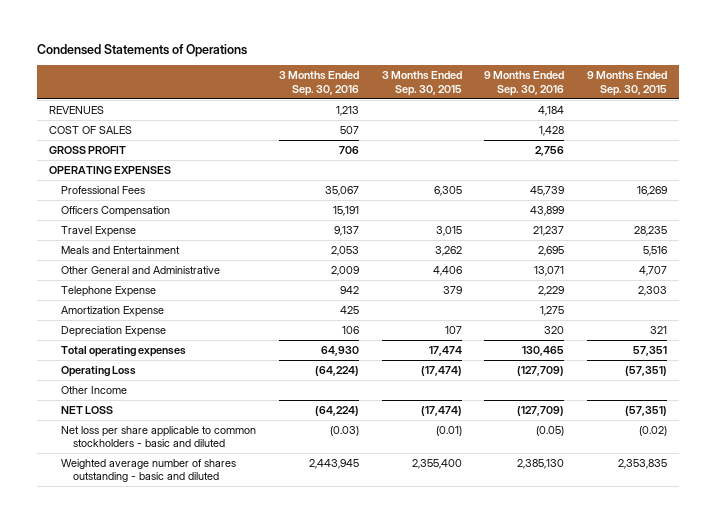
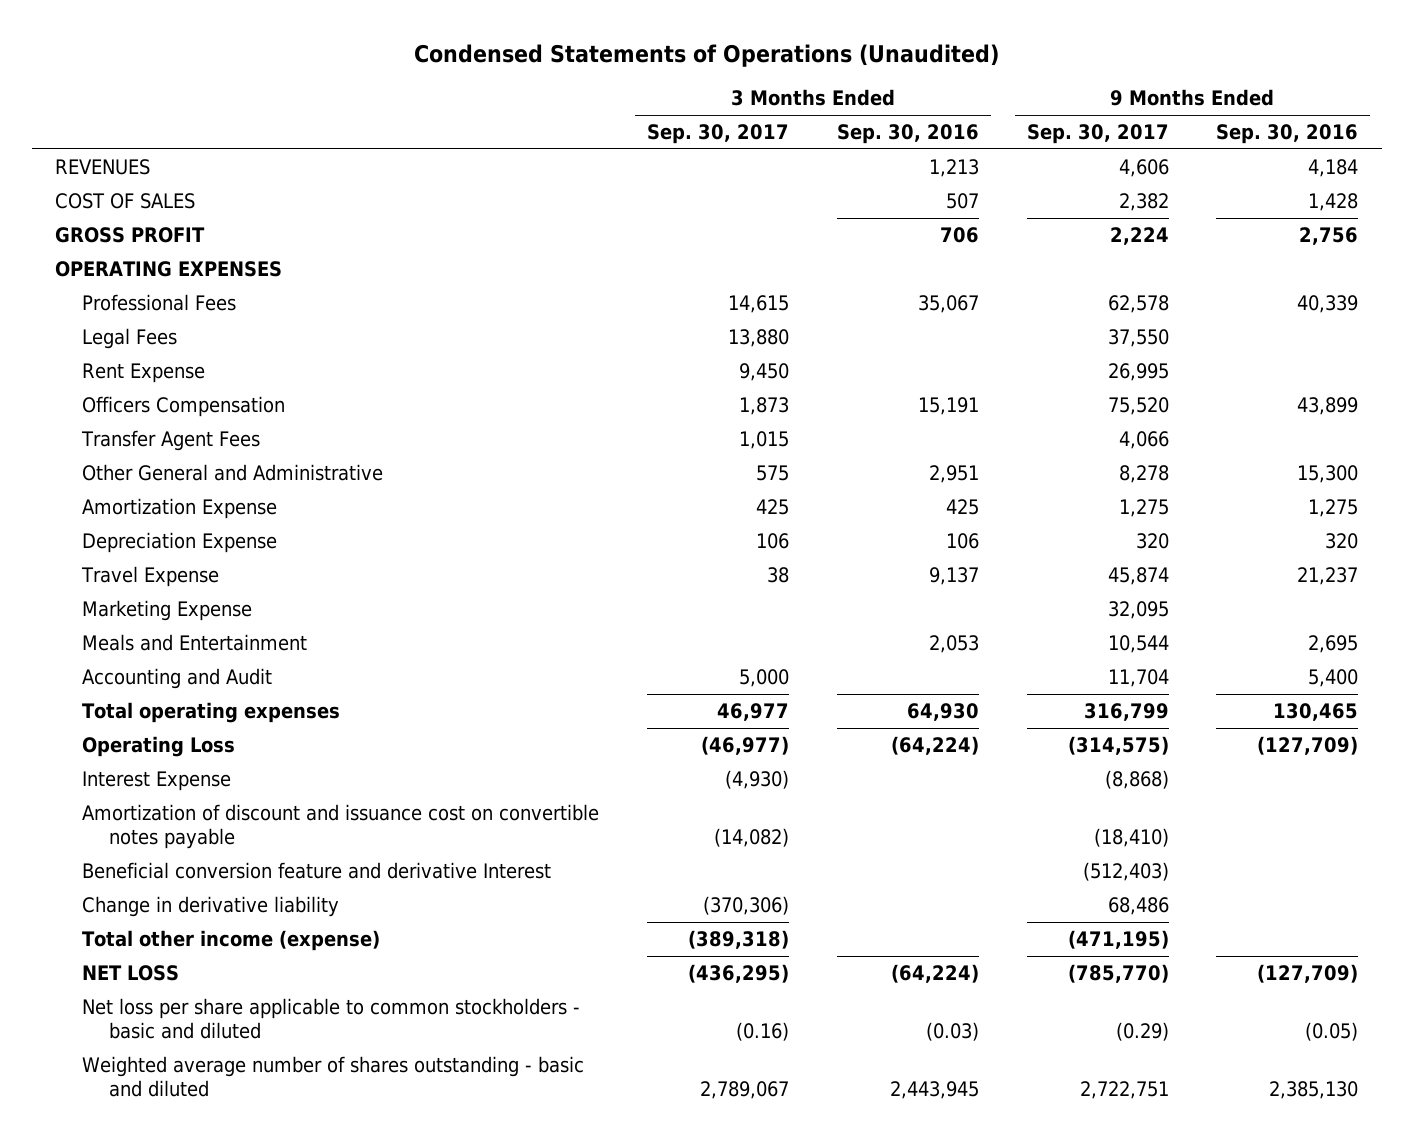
[37,44,248,58] Condensed Statements of Operations -> [413,43,999,67] Condensed Statements of Operations (Unaudited)
[381,71,462,96] 3 Months Ended Sep. 30, 2015 -> none
[587,71,668,96] 9 Months Ended Sep. 30, 2015 -> none
none -> [647,124,790,145] Sep. 30, 2017
none -> [1026,124,1169,145] Sep. 30, 2017
[530,185,565,196] 45,739 -> [1297,295,1359,314] 40,339
none -> [82,328,178,350] Legal Fees
none -> [82,363,206,384] Rent Expense
[60,285,156,297] Telephone Expense -> none
none -> [81,430,261,452] Transfer Agent Fees
[330,265,359,276] 2,009 -> [928,465,979,484] 2,951
[534,265,565,276] 13,071 -> [1297,465,1359,484] 15,300
[60,225,136,237] Travel Expense -> [81,566,220,588] Travel Expense
none -> [82,600,253,622] Marketing Expense
[60,245,180,254] Meals and Entertainment -> [82,634,308,652] Meals and Entertainment
none -> [82,668,273,690] Accounting and Audit
none -> [82,771,232,792] Interest Expense
none -> [82,804,600,849] Amortization of discount and issuance cost on convertible notes payable
none -> [82,862,552,880] Beneficial conversion feature and derivative Interest
none -> [82,896,340,918] Change in derivative liability
[60,385,127,394] Other Income -> [82,930,381,952] Total other income (expense)

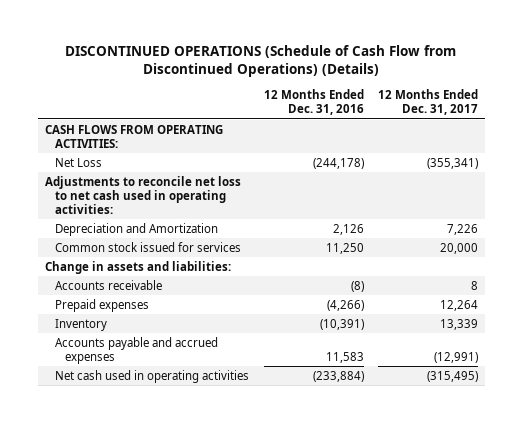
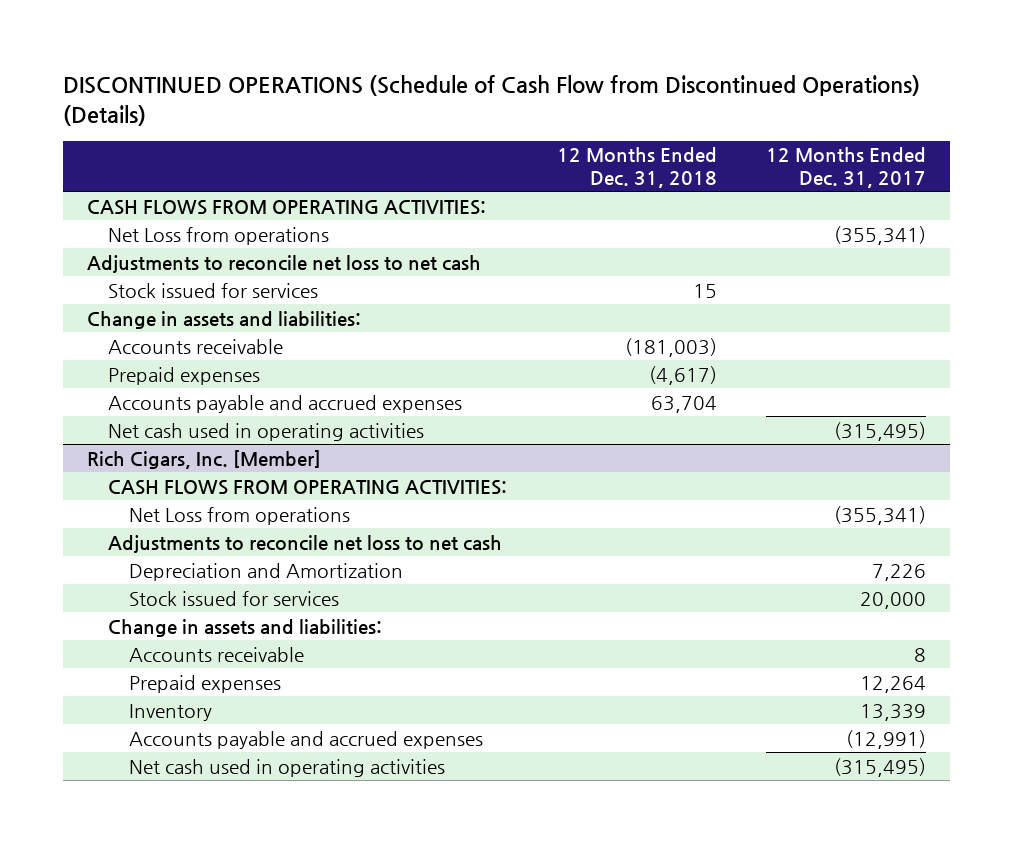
[263,89,364,116] 12 Months Ended Dec. 31, 2016 -> none
none -> [556,147,717,189] 12 Months Ended Dec. 31, 2018
[55,157,103,167] Net Loss -> [108,226,330,245] Net Loss from operations
[44,175,241,214] Adjustments to reconcile net loss to net cash used in operating activities: -> [87,254,482,273] Adjustments to reconcile net loss to net cash
none -> [108,282,319,298] Stock issued for services
none -> [87,310,362,329] Change in assets and liabilities:
none -> [108,338,284,354] Accounts receivable
none -> [108,366,261,385] Prepaid expenses
none -> [108,394,463,413] Accounts payable and accrued expenses
none -> [108,422,425,441] Net cash used in operating activities
none -> [87,449,322,469] Rich Cigars, Inc. [Member]
none -> [108,479,508,495] CASH FLOWS FROM OPERATING ACTIVITIES:
none -> [129,506,351,525] Net Loss from operations
none -> [108,534,503,553] Adjustments to reconcile net loss to net cash
[55,241,242,252] Common stock issued for services -> [129,590,340,606] Stock issued for services

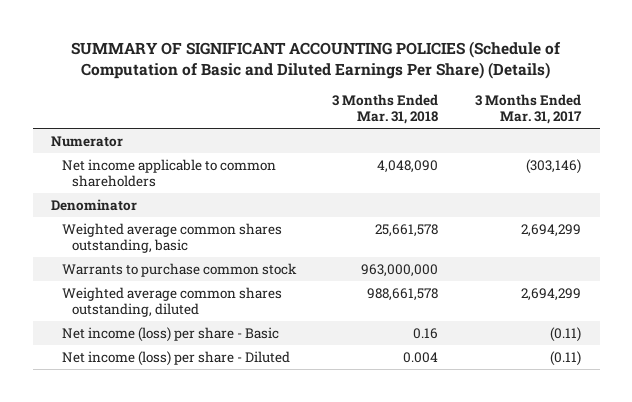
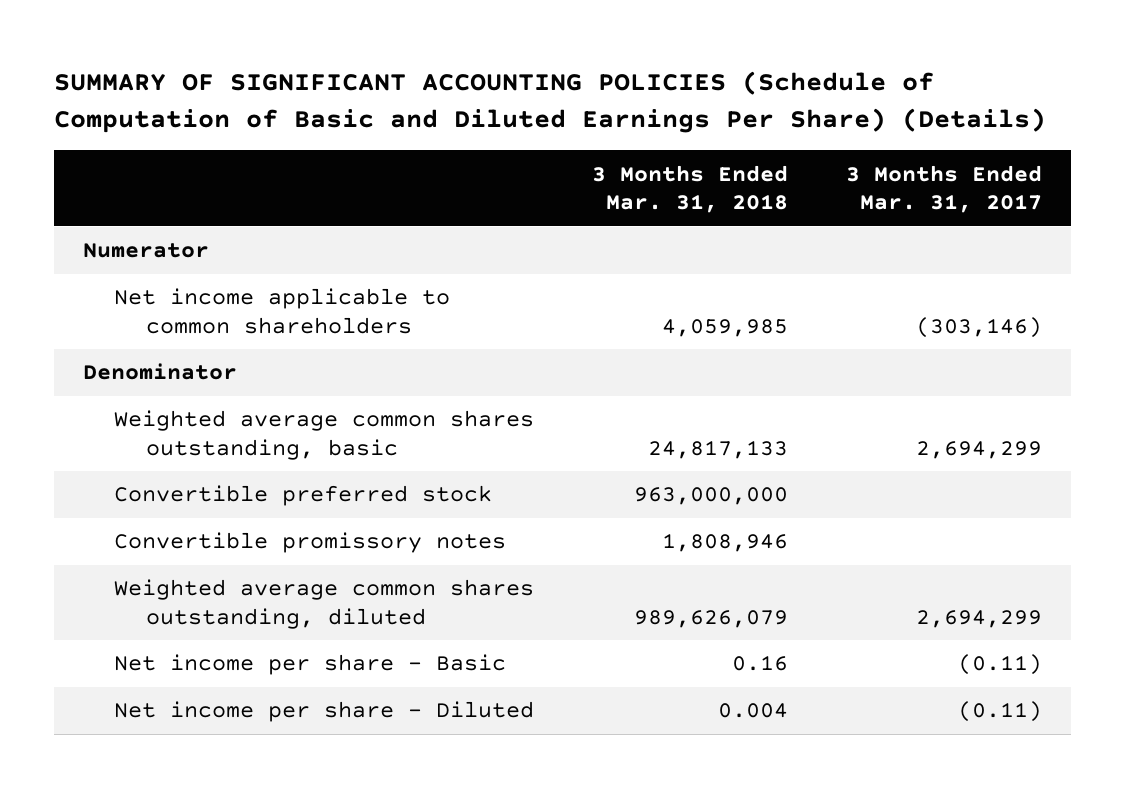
[377,159,439,173] 4,048,090 -> [662,318,789,337] 4,059,985
[375,223,439,237] 25,661,578 -> [648,439,789,459] 24,817,133
[61,262,297,277] Warrants to purchase common stock -> [114,485,493,507] Convertible preferred stock
none -> [114,532,507,554] Convertible promissory notes
[367,287,439,301] 988,661,578 -> [634,609,789,628] 989,626,079
[61,326,279,342] Net income (loss) per share - Basic -> [114,654,507,676] Net income per share - Basic
[61,350,290,366] Net income (loss) per share - Diluted -> [114,701,535,723] Net income per share - Diluted

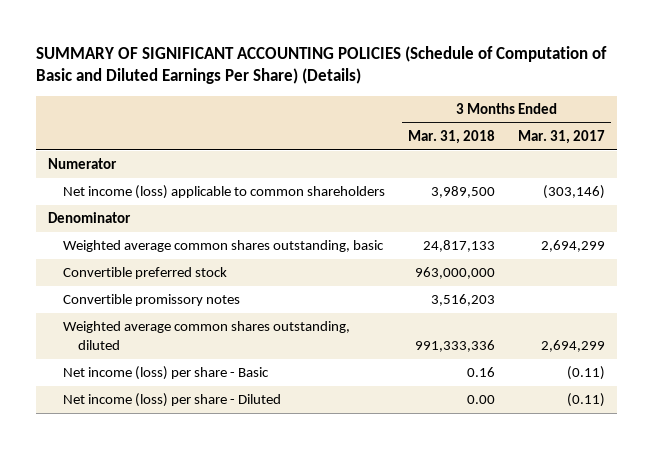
[114,288,451,334] Net income applicable to common shareholders -> [63,185,386,200] Net income (loss) applicable to common shareholders
[662,318,789,337] 4,059,985 -> [431,186,496,199] 3,989,500
[662,533,789,553] 1,808,946 -> [431,294,496,307] 3,516,203
[634,609,789,628] 989,626,079 -> [415,339,496,352] 991,333,336
[114,654,507,676] Net income per share - Basic -> [63,366,270,381] Net income (loss) per share - Basic
[114,701,535,723] Net income per share - Diluted -> [63,393,282,408] Net income (loss) per share - Diluted
[718,703,789,719] 0.004 -> [467,395,496,405] 0.00

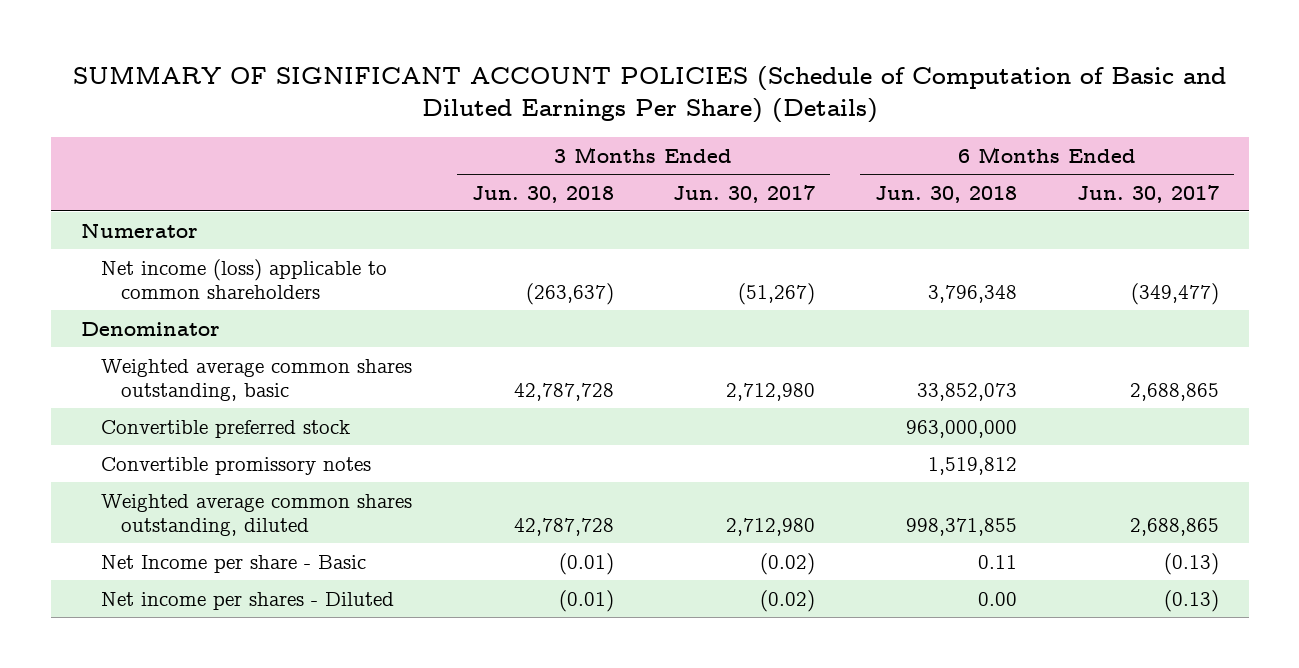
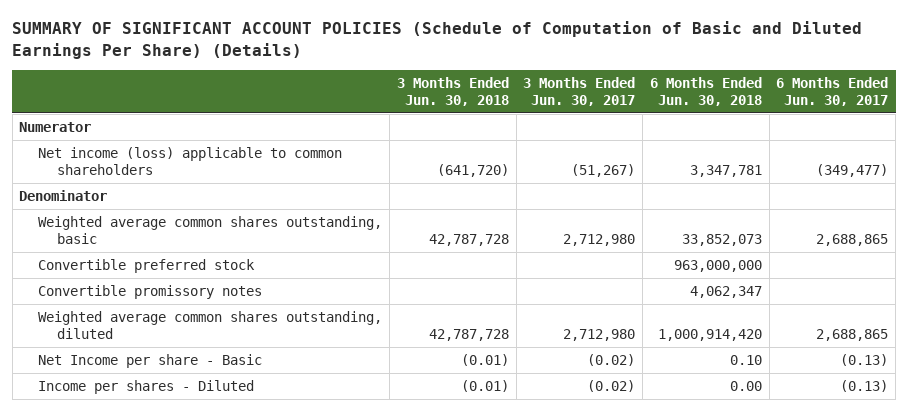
[525,282,614,305] (263,637) -> [436,163,509,177] (641,720)
[927,284,1017,303] 3,796,348 -> [689,164,762,177] 3,347,781
[927,456,1017,475] 1,519,812 -> [689,286,762,299] 4,062,347
[905,517,1017,536] 998,371,855 -> [657,328,762,341] 1,000,914,420
[977,554,1017,569] 0.11 -> [729,355,762,366] 0.10
[100,591,394,610] Net income per shares - Diluted -> [38,380,255,395] Income per shares - Diluted

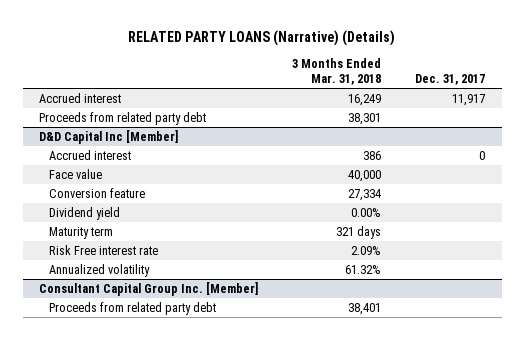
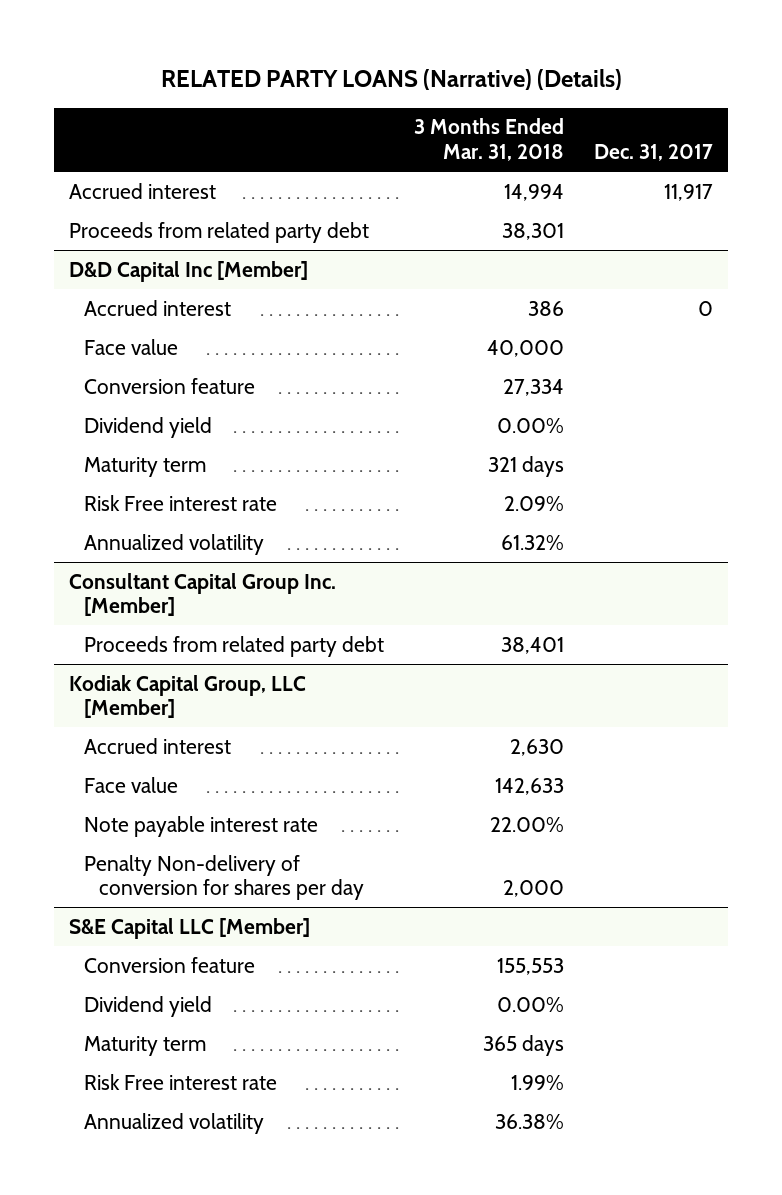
[348,93,382,106] 16,249 -> [504,183,565,201] 14,994
none -> [68,674,306,719] Kodiak Capital Group, LLC [Member]
none -> [84,737,232,754] Accrued interest
none -> [84,776,179,793] Face value
none -> [84,815,319,837] Note payable interest rate
none -> [84,854,365,901] Penalty Non-delivery of conversion for shares per day
none -> [68,917,310,939] S&E Capital LLC [Member]
none -> [84,956,256,973] Conversion feature
none -> [84,995,213,1017] Dividend yield
none -> [84,1035,207,1056] Maturity term
none -> [84,1073,278,1090] Risk Free interest rate
none -> [84,1112,265,1134] Annualized volatility

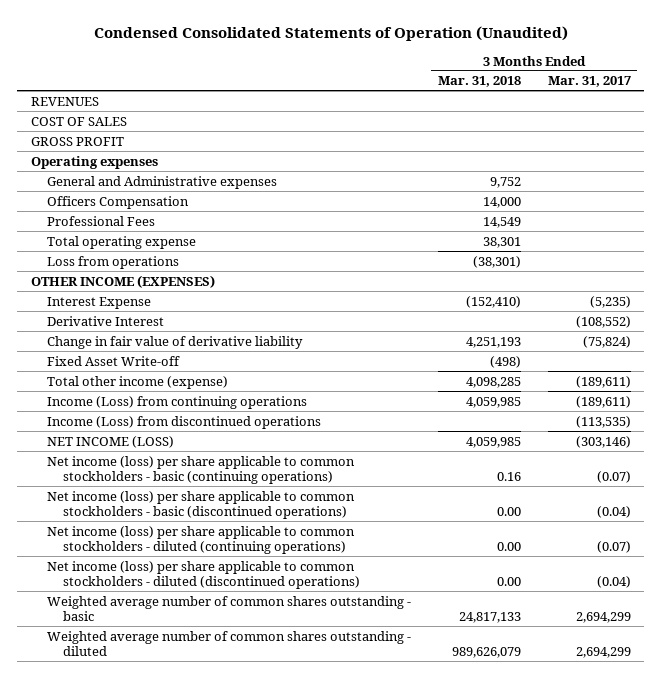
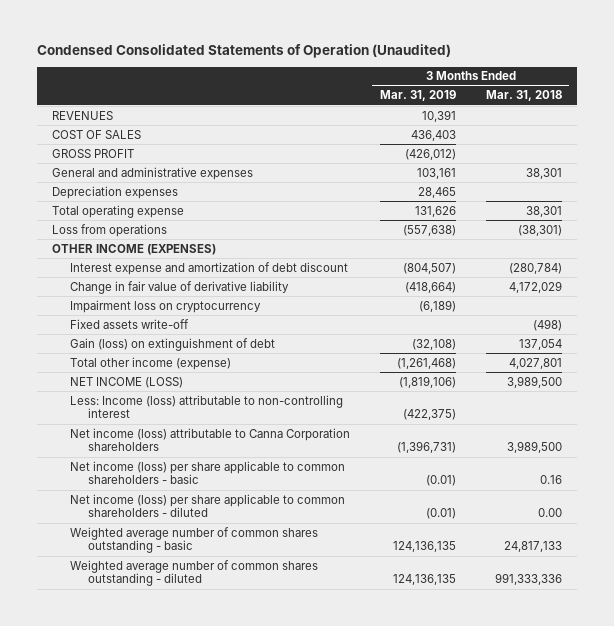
[547,76,631,88] Mar. 31, 2017 -> none
none -> [379,90,456,102] Mar. 31, 2019
[30,155,158,169] Operating expenses -> none
[47,195,190,209] Officers Compensation -> none
[47,215,156,226] Professional Fees -> none
[47,175,278,189] General and Administrative expenses -> [52,166,254,180] General and administrative expenses
[489,176,521,188] 9,752 -> [525,167,562,179] 38,301
none -> [52,185,179,199] Depreciation expenses
[47,296,152,309] Interest Expense -> none
[47,315,165,326] Derivative Interest -> none
[47,395,308,409] Income (Loss) from continuing operations -> none
[47,415,322,429] Income (Loss) from discontinued operations -> none
[47,490,356,520] Net income (loss) per share applicable to common stockholders - basic (discontinued operations) -> none
[47,560,361,590] Net income (loss) per share applicable to common stockholders - diluted (discontinued operations) -> none
none -> [69,261,348,275] Interest expense and amortization of debt discount
[465,336,521,348] 4,251,193 -> [508,280,562,293] 4,172,029
none -> [69,299,261,313] Impairment loss on cryptocurrency
[47,355,181,366] Fixed Asset Write-off -> [69,318,189,329] Fixed assets write-off
none -> [69,337,275,351] Gain (loss) on extinguishment of debt
[465,376,521,388] 4,098,285 -> [508,357,562,369] 4,027,801
[465,436,521,448] 4,059,985 -> [506,375,562,388] 3,989,500
none -> [69,394,343,419] Less: Income (loss) attributable to non-controlling interest
none -> [69,427,350,452] Net income (loss) attributable to Canna Corporation shareholders
[47,455,356,485] Net income (loss) per share applicable to common stockholders - basic (continuing operations) -> [69,460,345,485] Net income (loss) per share applicable to common shareholders - basic
[47,525,356,555] Net income (loss) per share applicable to common stockholders - diluted (continuing operations) -> [69,493,345,518] Net income (loss) per share applicable to common shareholders - diluted
[451,647,521,659] 989,626,079 -> [494,573,562,586] 991,333,336

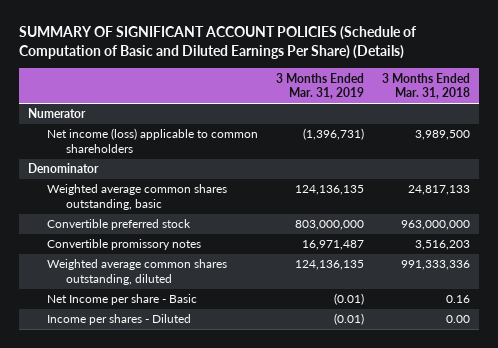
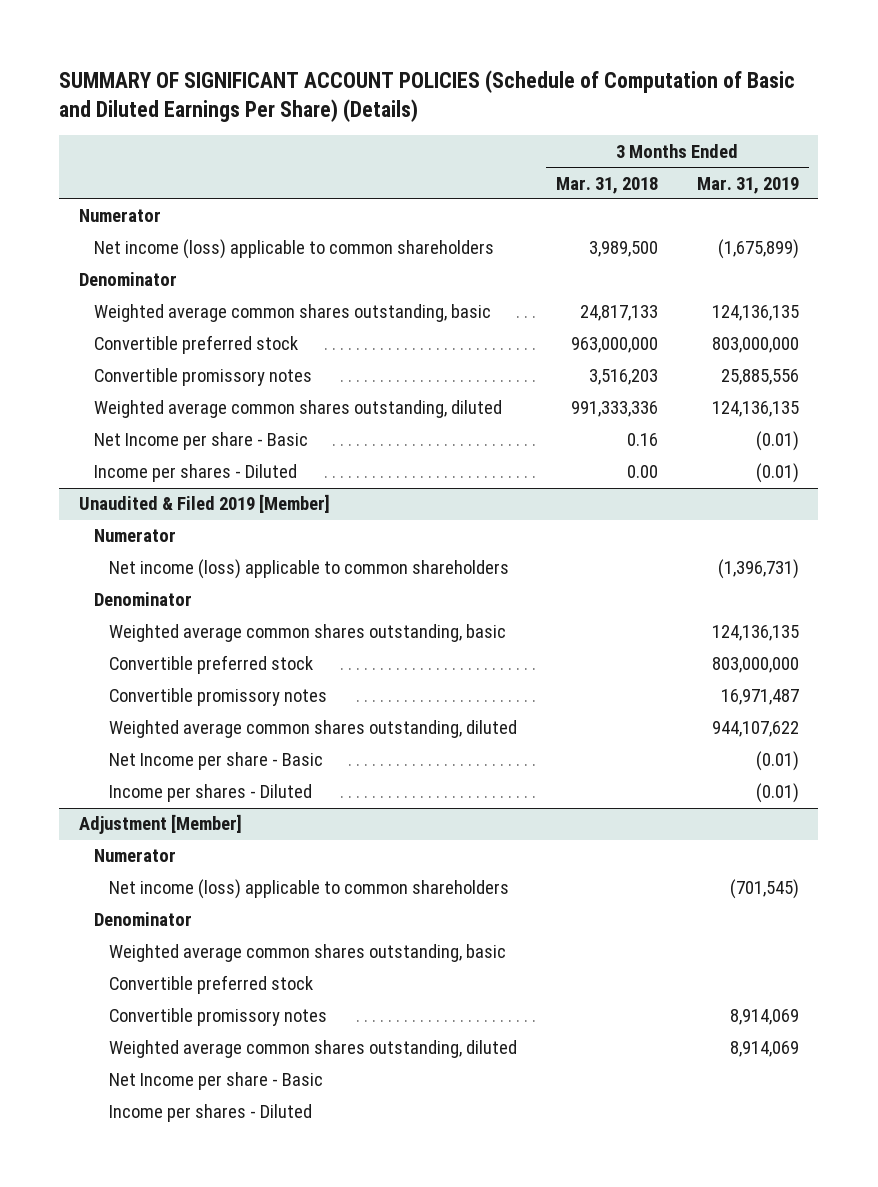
[302,128,364,141] (1,396,731) -> [717,239,799,260] (1,675,899)
[301,240,364,251] 16,971,487 -> [720,369,799,386] 25,885,556
none -> [78,494,330,514] Unaudited & Filed 2019 [Member]
none -> [93,529,176,543] Numerator
none -> [108,559,509,580] Net income (loss) applicable to common shareholders
none -> [93,592,192,607] Denominator
none -> [108,624,506,643] Weighted average common shares outstanding, basic
none -> [108,655,313,675] Convertible preferred stock
none -> [108,688,327,707] Convertible promissory notes
none -> [108,720,517,739] Weighted average common shares outstanding, diluted
none -> [108,752,323,771] Net Income per share - Basic
none -> [108,784,312,803] Income per shares - Diluted
none -> [78,814,242,835] Adjustment [Member]
none -> [93,849,176,863] Numerator
none -> [108,879,509,900] Net income (loss) applicable to common shareholders
none -> [93,912,192,927] Denominator
none -> [108,944,506,963] Weighted average common shares outstanding, basic
none -> [108,975,313,995] Convertible preferred stock
none -> [108,1008,327,1027] Convertible promissory notes
none -> [108,1040,517,1059] Weighted average common shares outstanding, diluted
none -> [108,1072,323,1091] Net Income per share - Basic
none -> [108,1104,312,1123] Income per shares - Diluted

